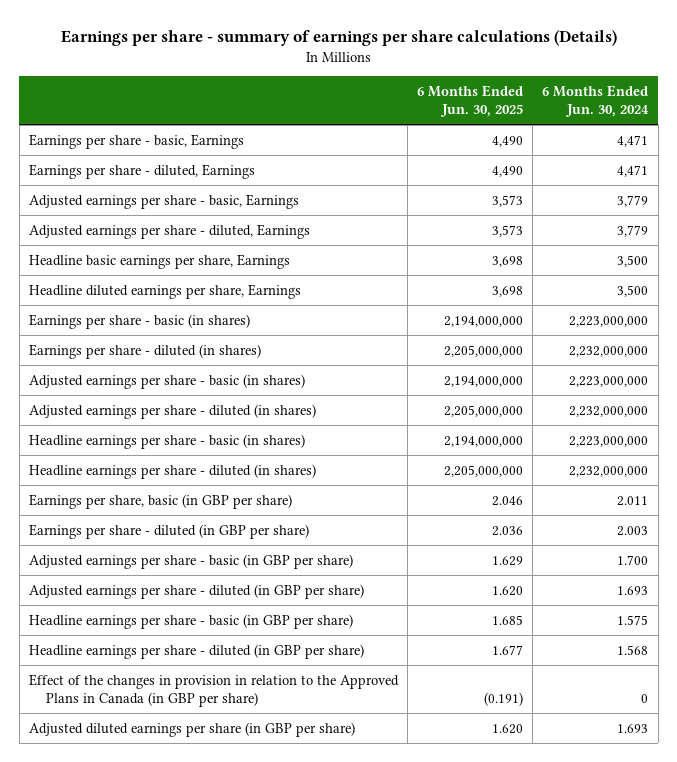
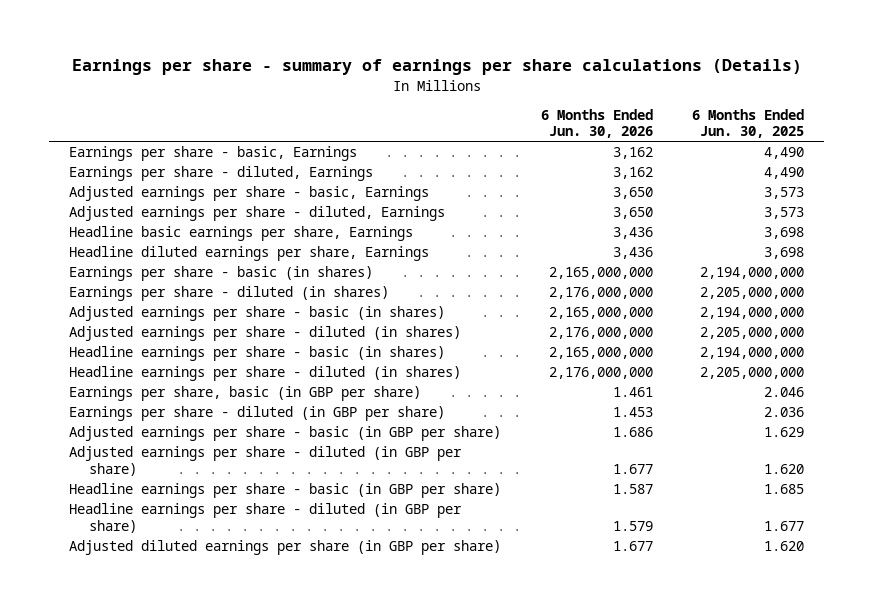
[542,85,650,118] 6 Months Ended Jun. 30, 2024 -> none
none -> [540,108,653,139] 6 Months Ended Jun. 30, 2026
[28,673,399,707] Effect of the changes in provision in relation to the Approved Plans in Canada (in GBP per share) -> none

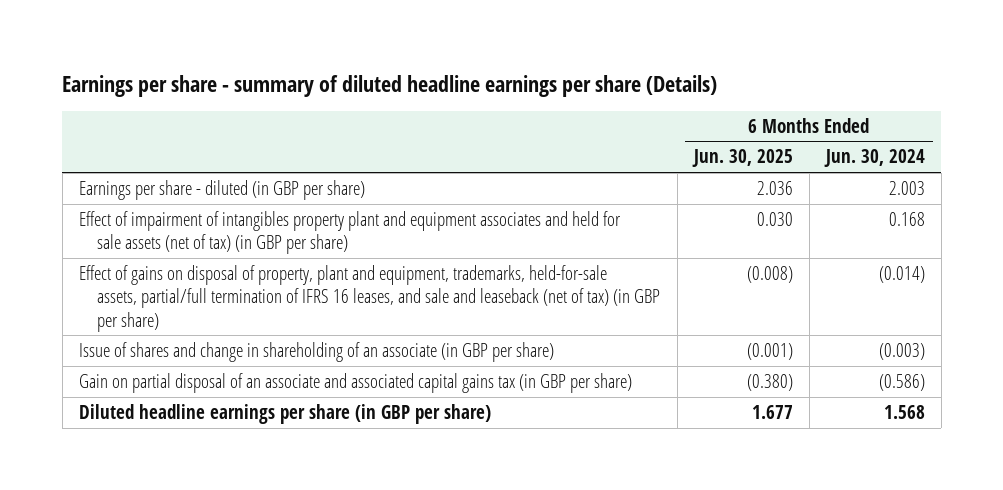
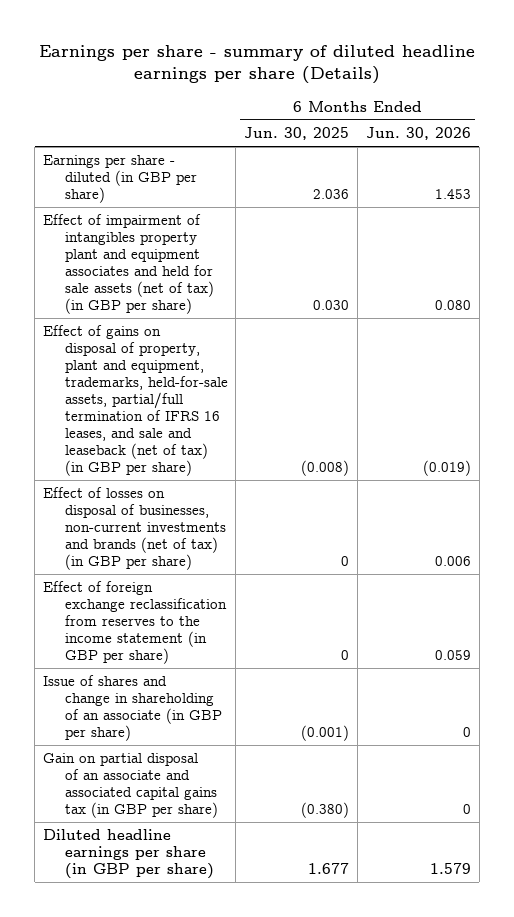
[823,149,925,168] Jun. 30, 2024 -> none
none -> [365,126,471,140] Jun. 30, 2026
none -> [43,487,226,571] Effect of losses on disposal of businesses, non-current investments and brands (net of tax) (in GBP per share)
none -> [43,581,227,665] Effect of foreign exchange reclassification from reserves to the income statement (in GBP per share)

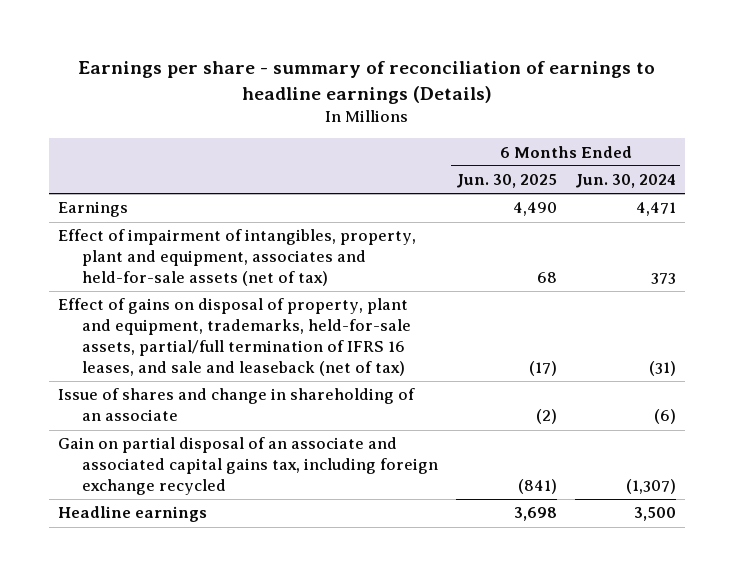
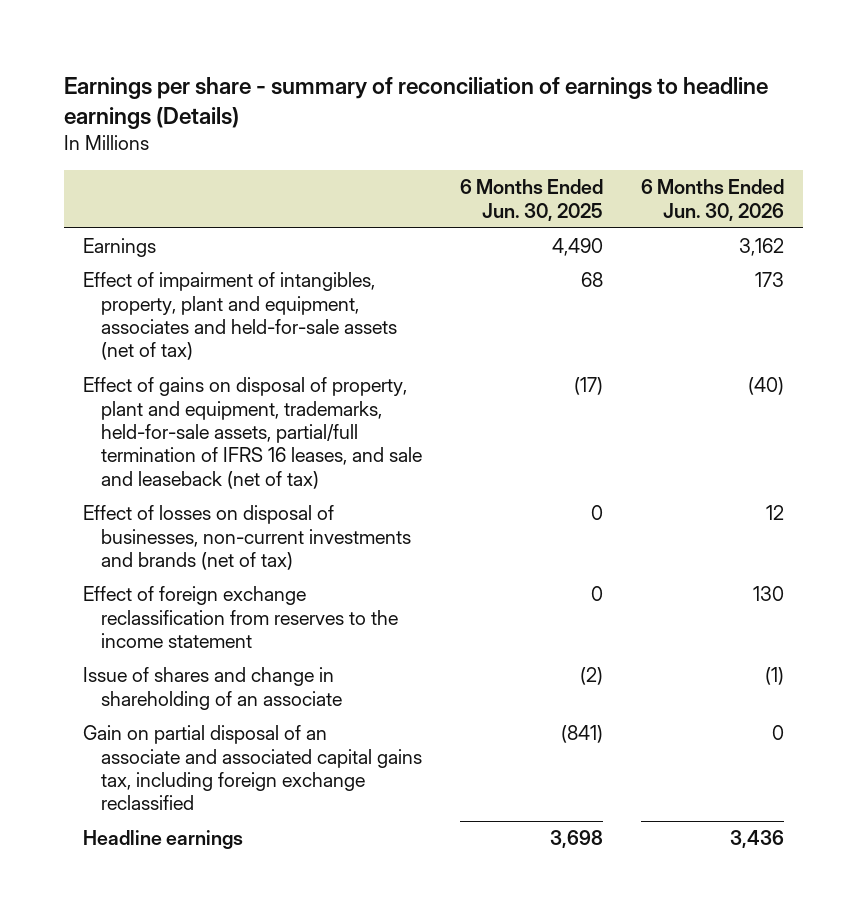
[574,174,676,189] Jun. 30, 2024 -> none
none -> [640,179,784,221] 6 Months Ended Jun. 30, 2026
none -> [82,505,412,571] Effect of losses on disposal of businesses, non-current investments and brands (net of tax)
none -> [82,586,399,649] Effect of foreign exchange reclassification from reserves to the income statement
[58,437,438,496] Gain on partial disposal of an associate and associated capital gains tax, including foreign exchange recycled -> [82,725,423,811] Gain on partial disposal of an associate and associated capital gains tax, including foreign exchange reclassified

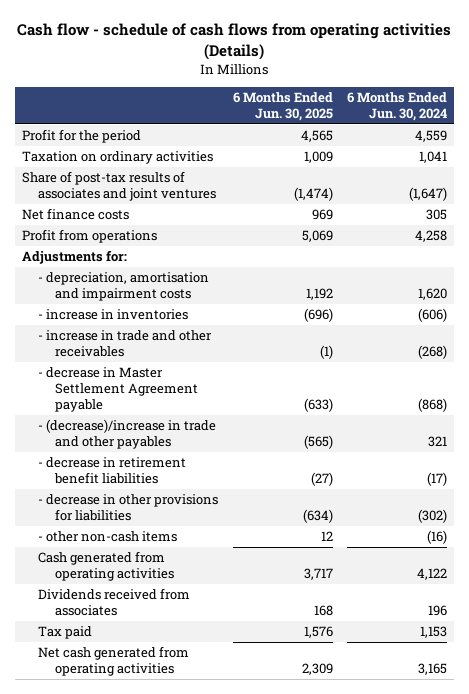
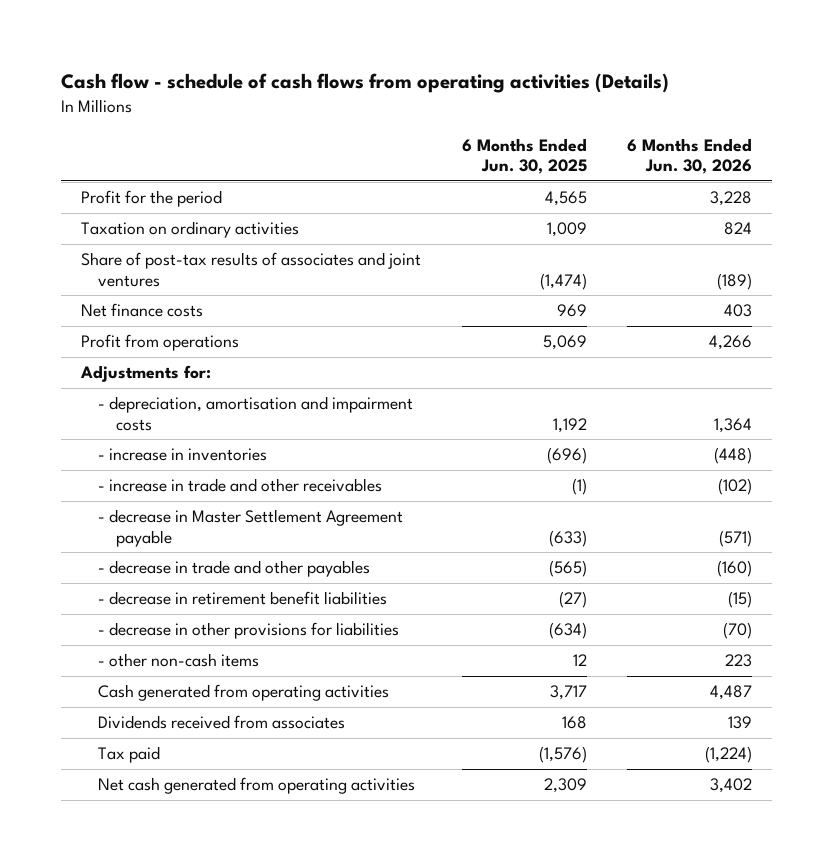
[346,92,447,122] 6 Months Ended Jun. 30, 2024 -> none
none -> [627,137,753,175] 6 Months Ended Jun. 30, 2026
[38,419,217,450] - (decrease)/increase in trade and other payables -> [98,560,371,578] - decrease in trade and other payables
[303,626,333,639] 1,576 -> [538,746,587,764] (1,576)

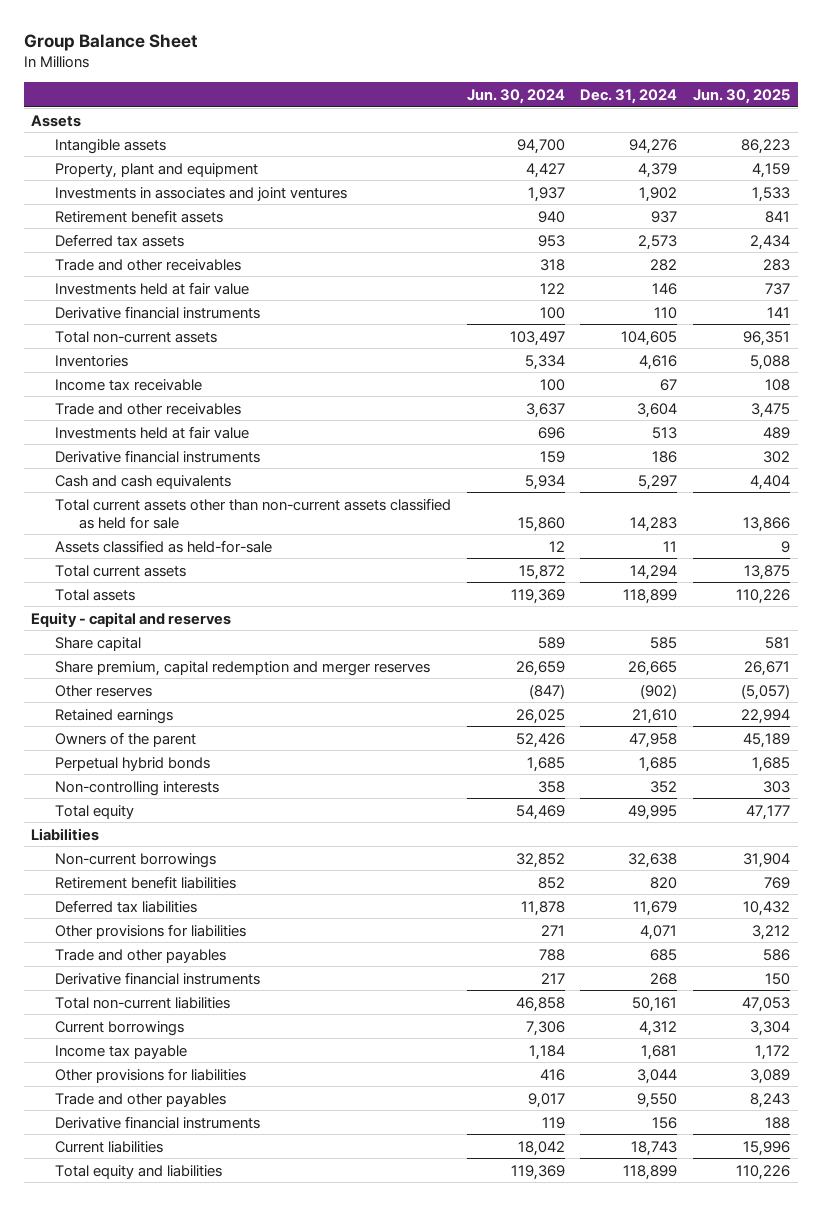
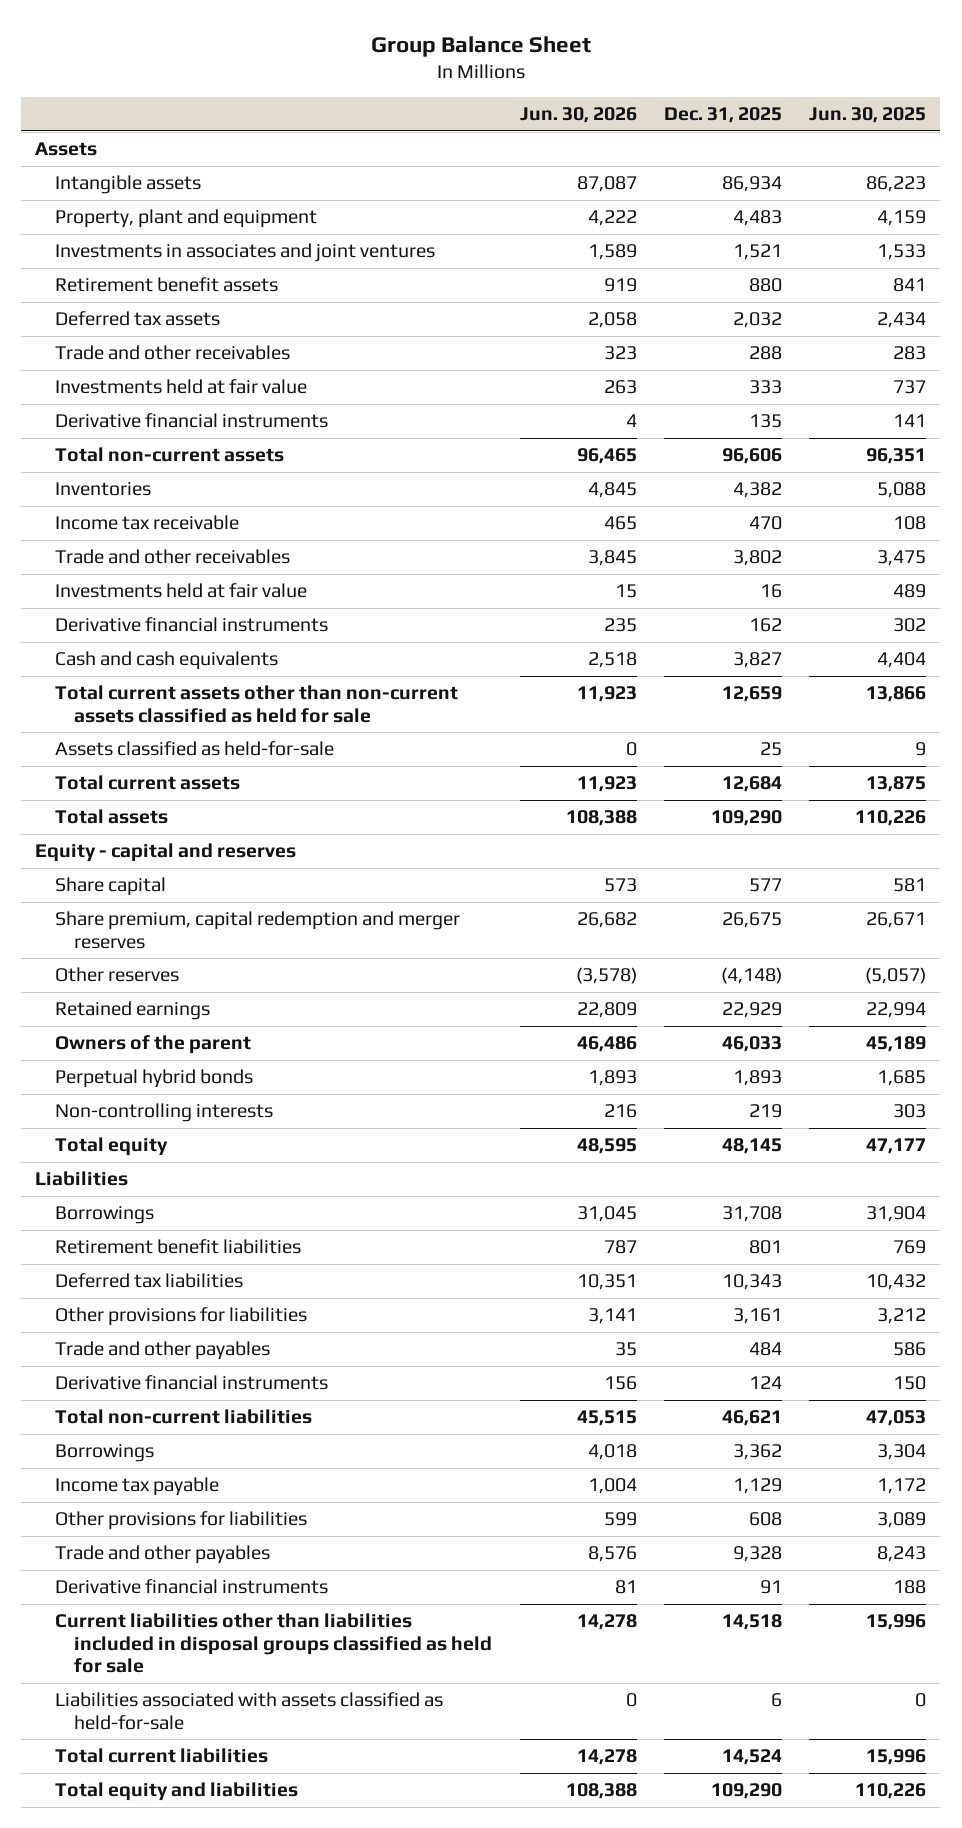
[466,88,565,104] Jun. 30, 2024 -> none
[580,88,678,104] Dec. 31, 2024 -> none
none -> [519,107,637,124] Jun. 30, 2026
none -> [664,107,783,124] Dec. 31, 2025
[55,852,217,868] Non-current borrowings -> [54,1206,154,1225] Borrowings
[55,1020,185,1036] Current borrowings -> [54,1444,154,1463] Borrowings
none -> [54,1613,493,1673] Current liabilities other than liabilities included in disposal groups classified as held for sale
none -> [54,1692,443,1730] Liabilities associated with assets classified as held-for-sale
[55,1140,164,1153] Current liabilities -> [54,1748,268,1764] Total current liabilities

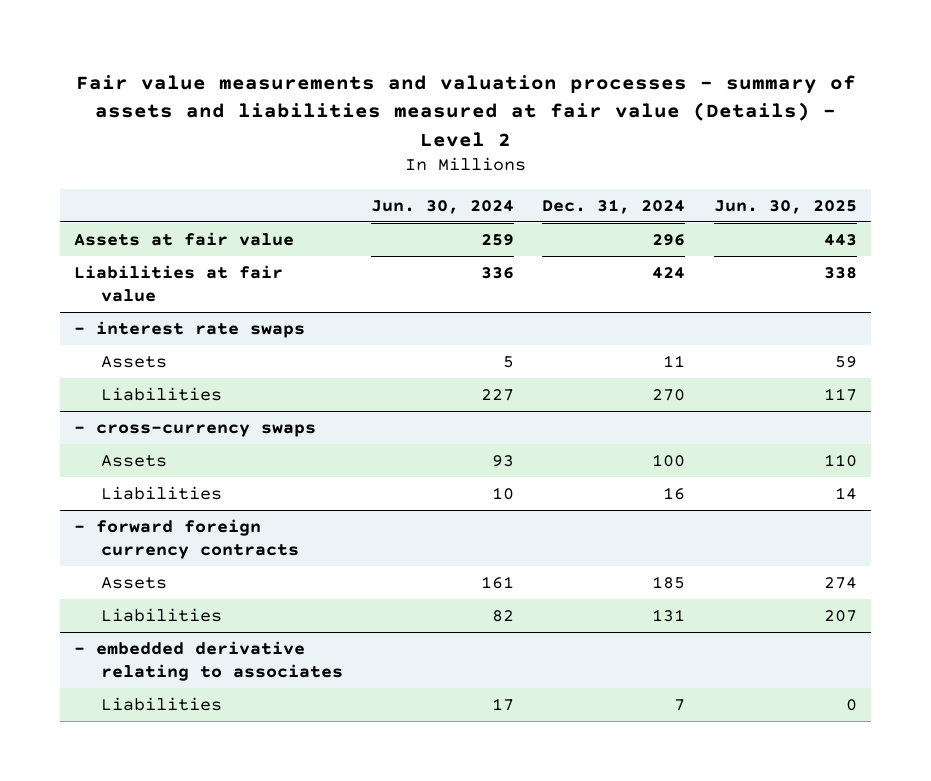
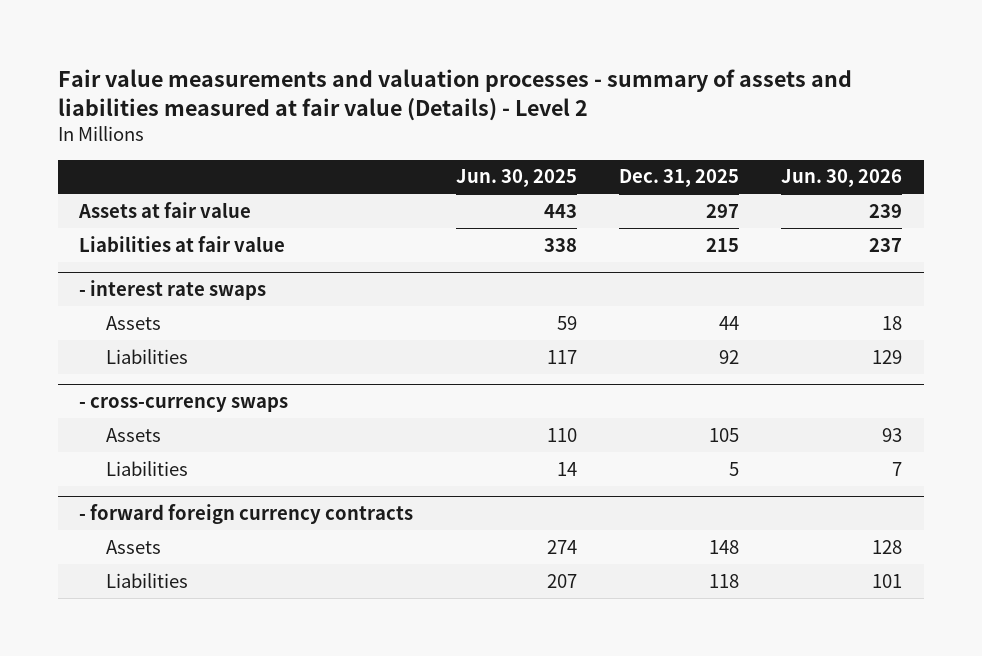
[370,199,514,214] Jun. 30, 2024 -> none
[542,198,686,214] Dec. 31, 2024 -> none
none -> [618,169,739,188] Dec. 31, 2025
none -> [781,169,903,188] Jun. 30, 2026
[74,641,343,682] - embedded derivative relating to associates -> none
[100,697,222,712] Liabilities -> none

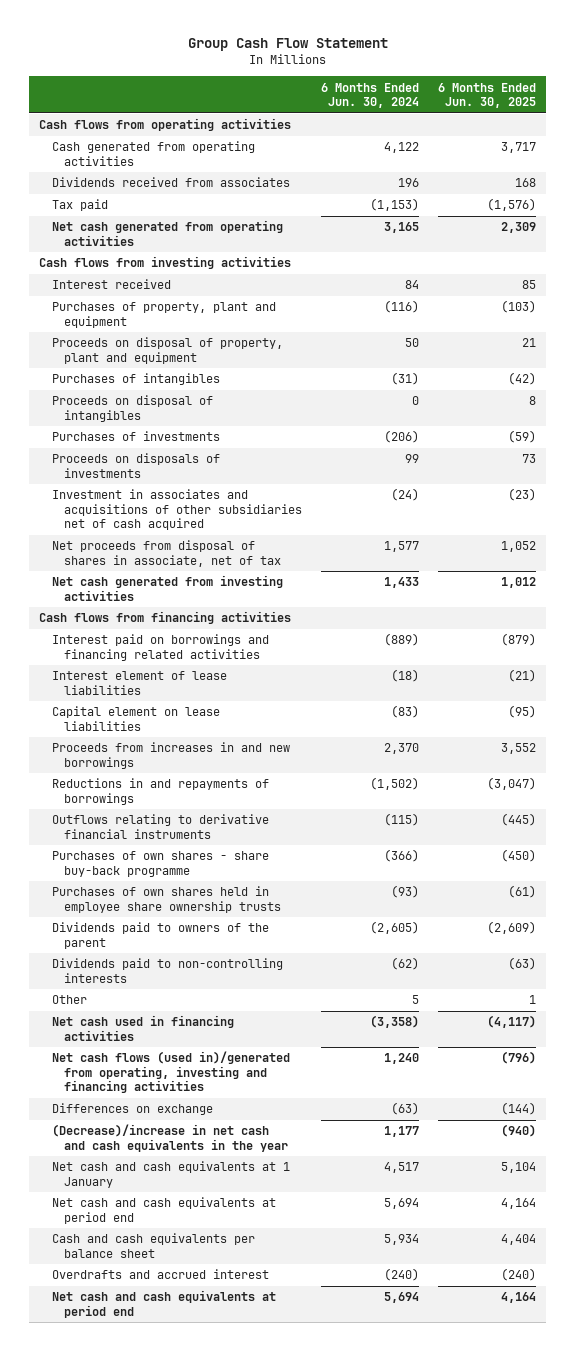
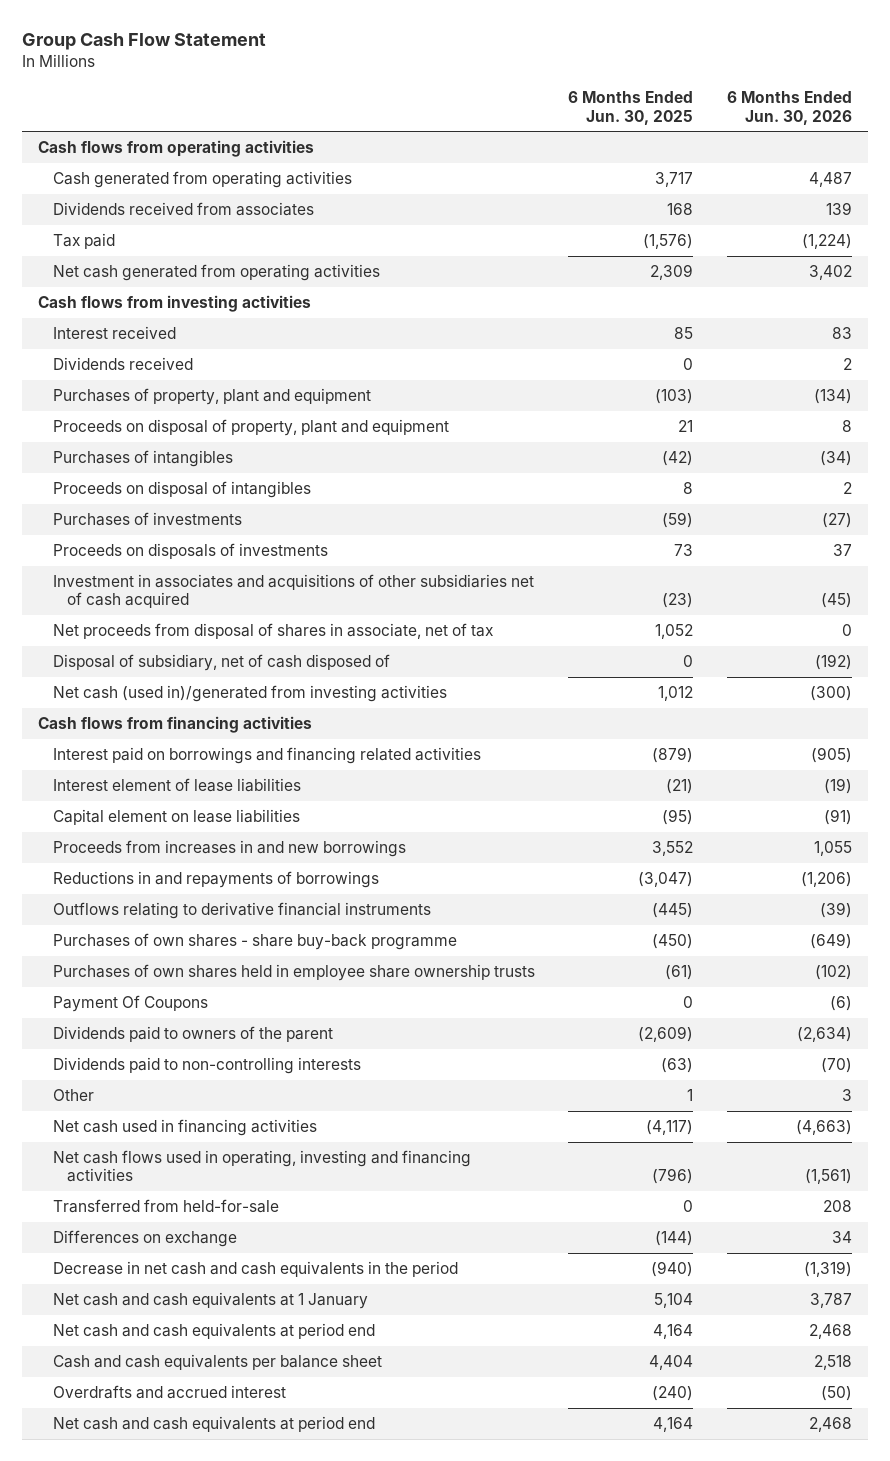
[321,82,420,109] 6 Months Ended Jun. 30, 2024 -> none
none -> [726,91,852,125] 6 Months Ended Jun. 30, 2026
none -> [52,357,193,371] Dividends received
none -> [52,654,390,672] Disposal of subsidiary, net of cash disposed of
[51,575,283,601] Net cash generated from investing activities -> [52,685,447,703] Net cash (used in)/generated from investing activities
none -> [52,995,208,1013] Payment Of Coupons
[51,1051,290,1093] Net cash flows (used in)/generated from operating, investing and financing activities -> [52,1150,471,1183] Net cash flows used in operating, investing and financing activities
none -> [52,1199,279,1214] Transferred from held-for-sale
[51,1124,289,1152] (Decrease)/increase in net cash and cash equivalents in the year -> [52,1261,458,1278] Decrease in net cash and cash equivalents in the period

